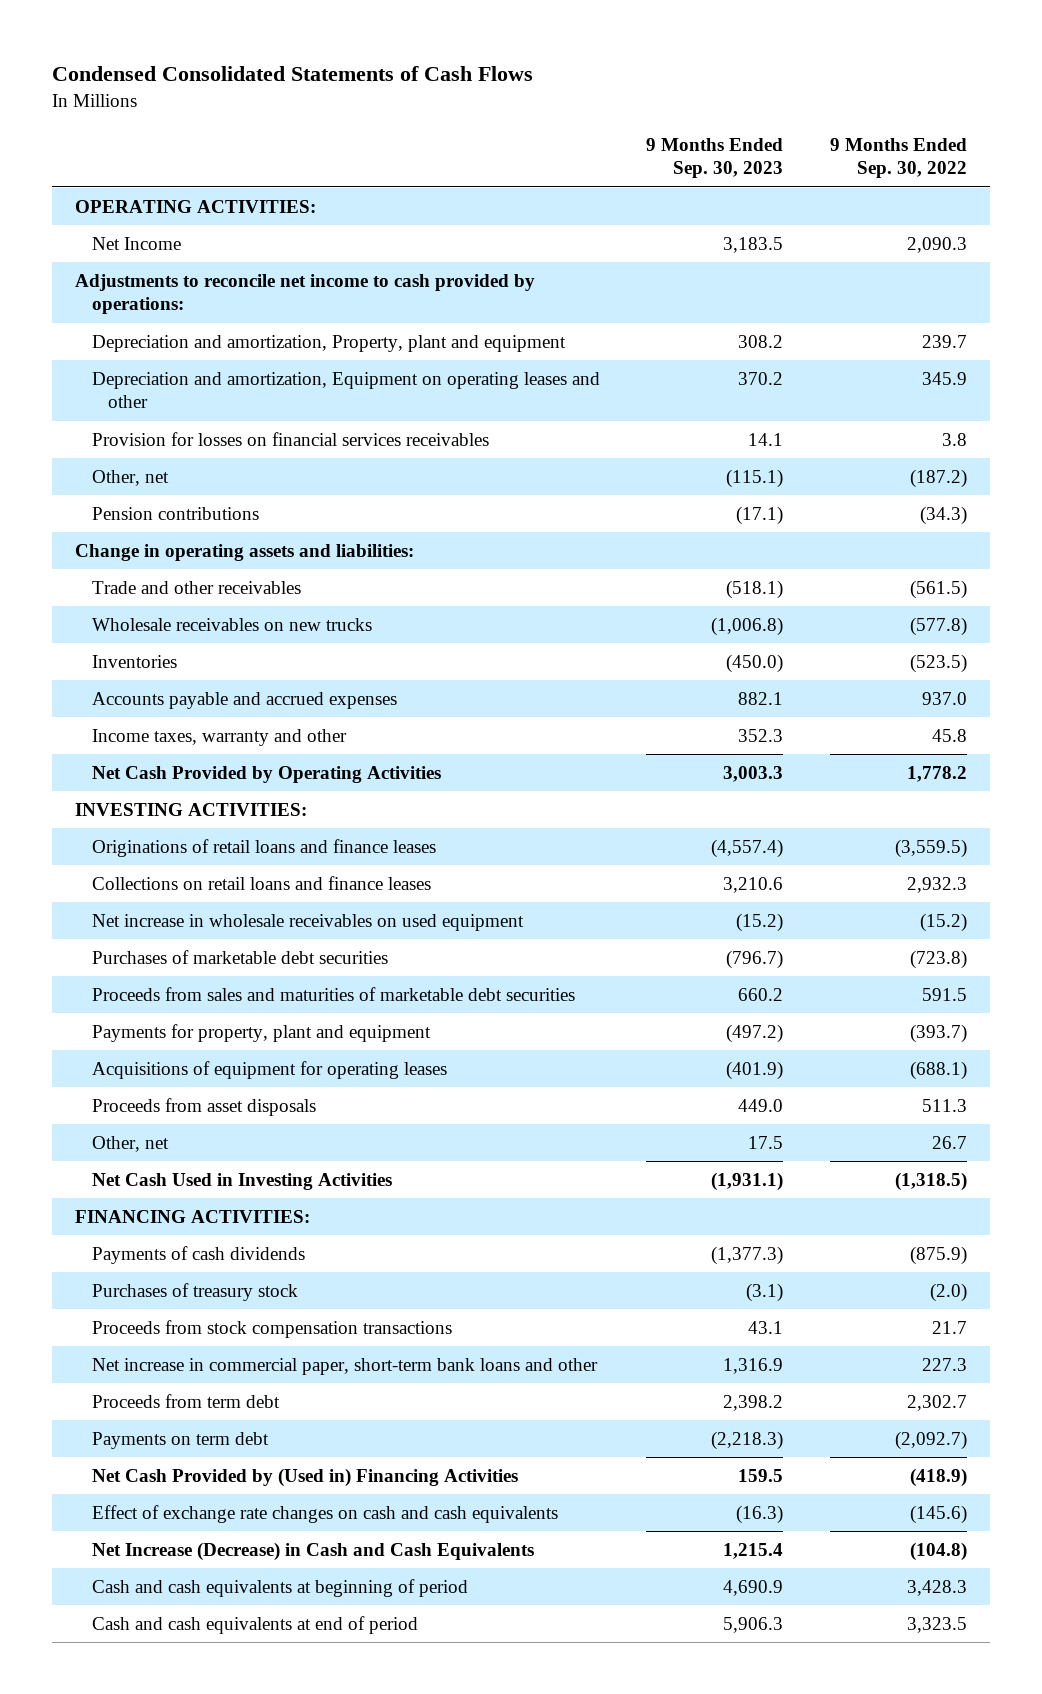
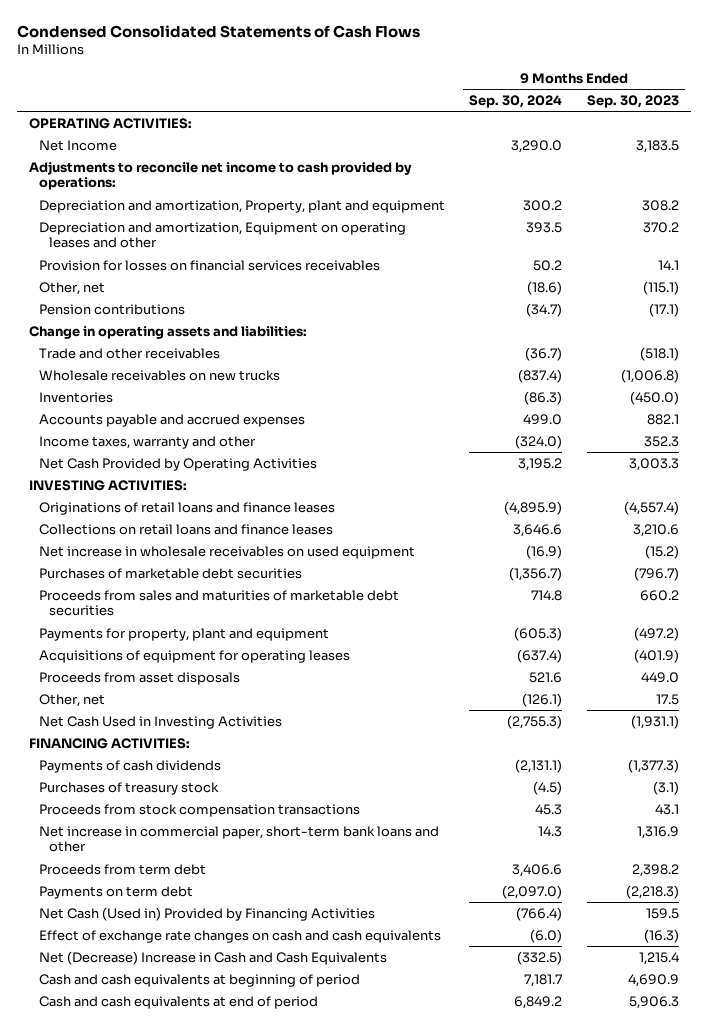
[829,137,967,179] 9 Months Ended Sep. 30, 2022 -> none
none -> [469,94,563,108] Sep. 30, 2024
[91,1467,518,1487] Net Cash Provided by (Used in) Financing Activities -> [39,906,376,921] Net Cash (Used in) Provided by Financing Activities
[91,1541,534,1561] Net Increase (Decrease) in Cash and Cash Equivalents -> [39,950,388,965] Net (Decrease) Increase in Cash and Cash Equivalents

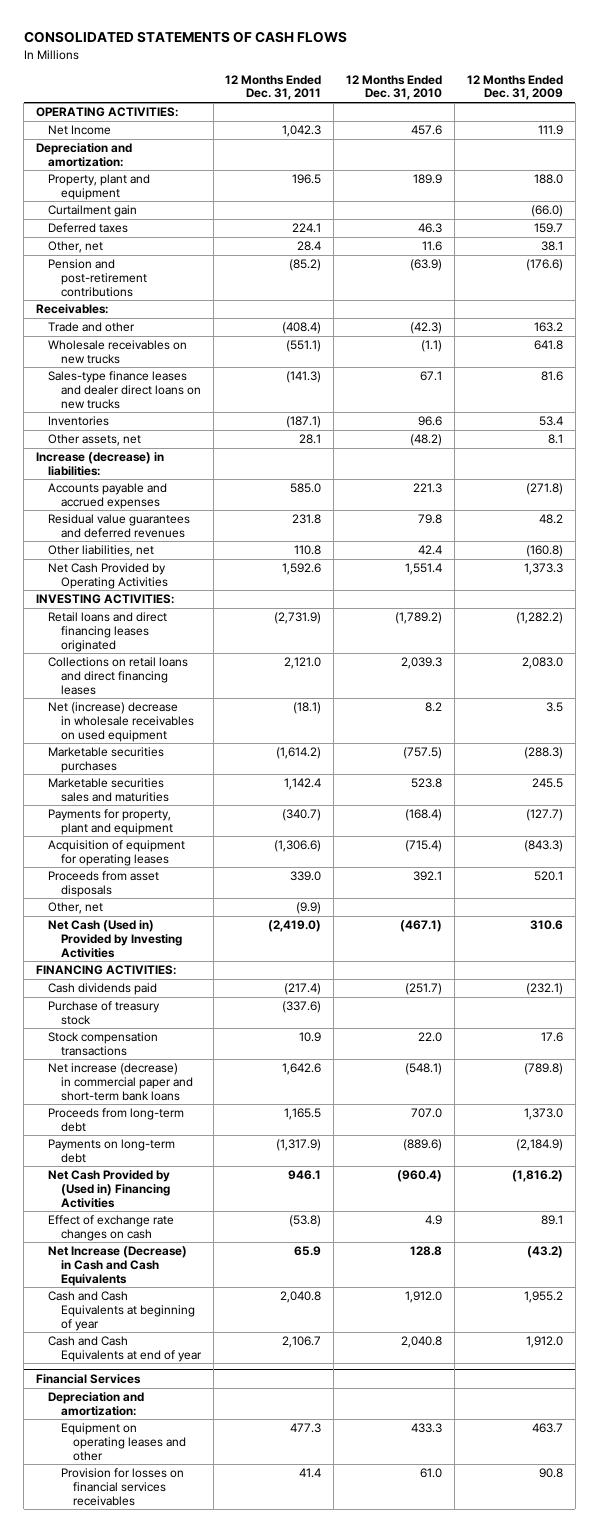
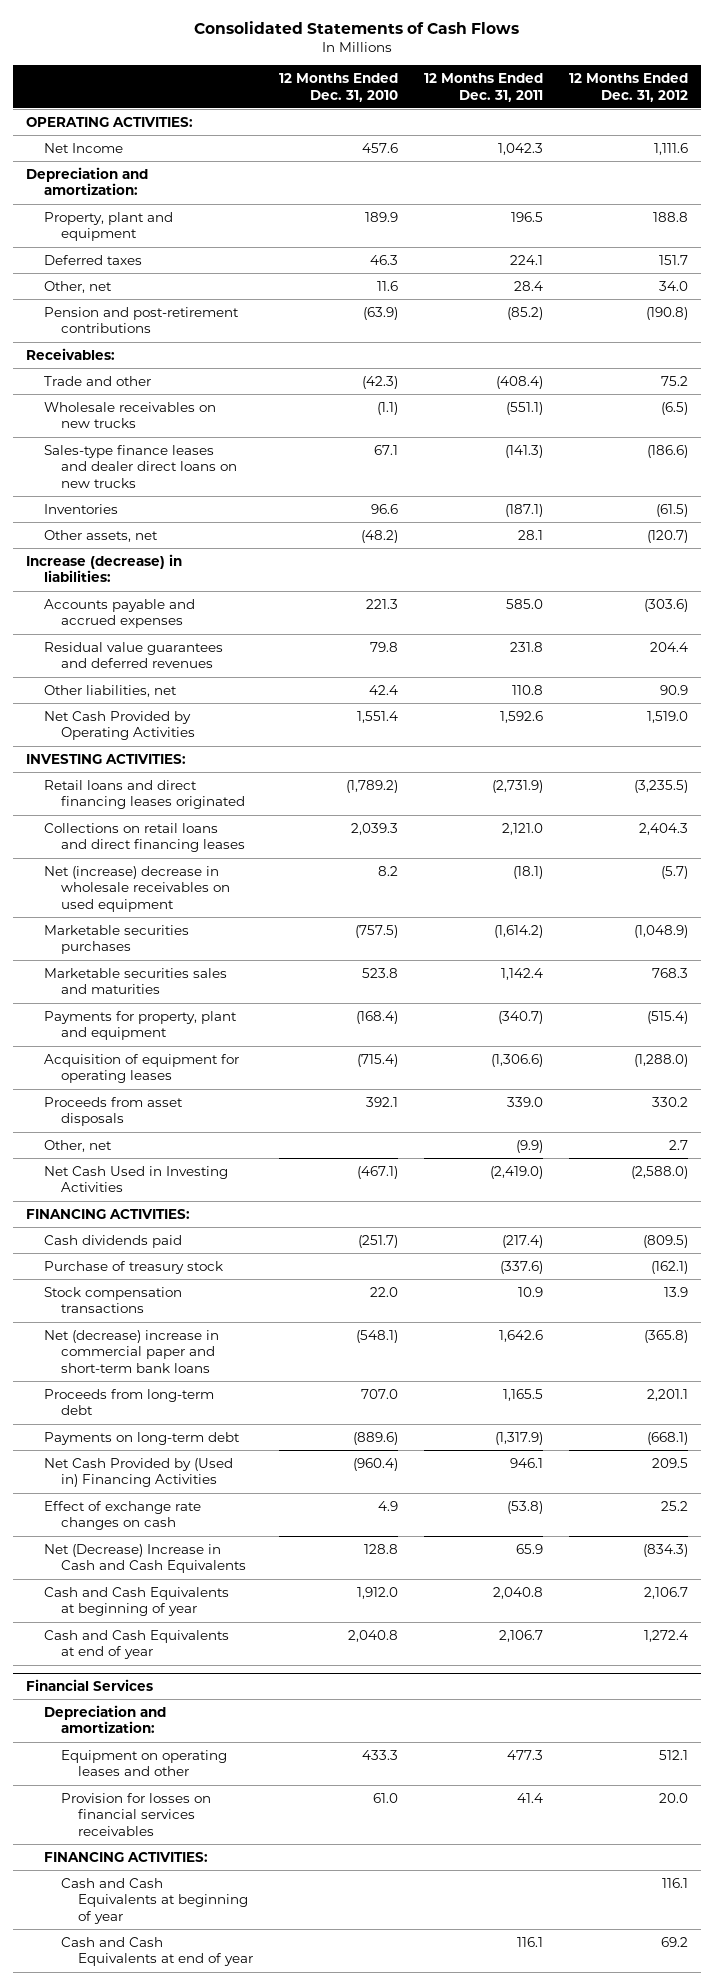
[23,31,347,44] CONSOLIDATED STATEMENTS OF CASH FLOWS -> [194,21,520,35] Consolidated Statements of Cash Flows
[466,74,563,101] 12 Months Ended Dec. 31, 2009 -> none
none -> [569,73,689,102] 12 Months Ended Dec. 31, 2012
[48,205,138,218] Curtailment gain -> none
[48,920,182,958] Net Cash (Used in) Provided by Investing Activities -> [43,1165,228,1193] Net Cash Used in Investing Activities
[48,1063,193,1101] Net increase (decrease) in commercial paper and short-term bank loans -> [43,1329,219,1373] Net (decrease) increase in commercial paper and short-term bank loans
[48,1246,188,1286] Net Increase (Decrease) in Cash and Cash Equivalents -> [43,1543,246,1574] Net (Decrease) Increase in Cash and Cash Equivalents
none -> [43,1851,208,1862] FINANCING ACTIVITIES:
none -> [60,1877,249,1924] Cash and Cash Equivalents at beginning of year
none -> [60,1936,254,1967] Cash and Cash Equivalents at end of year

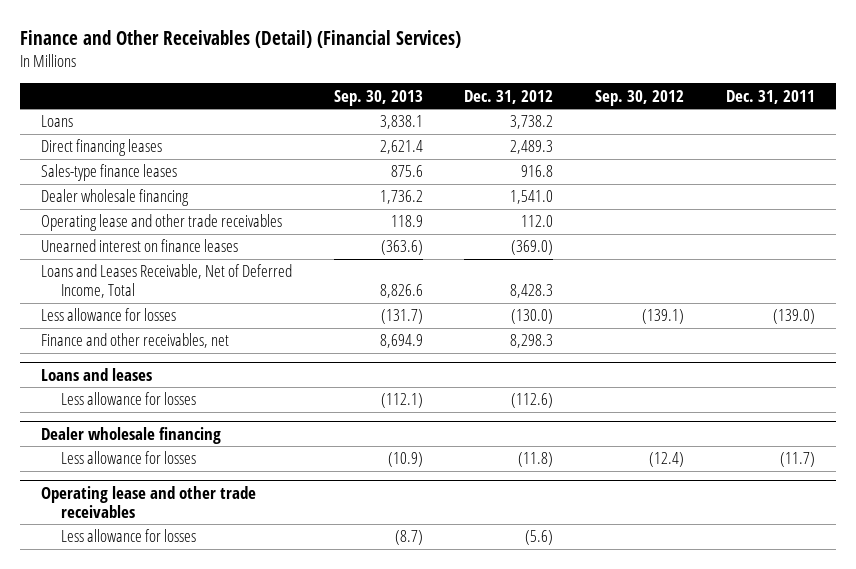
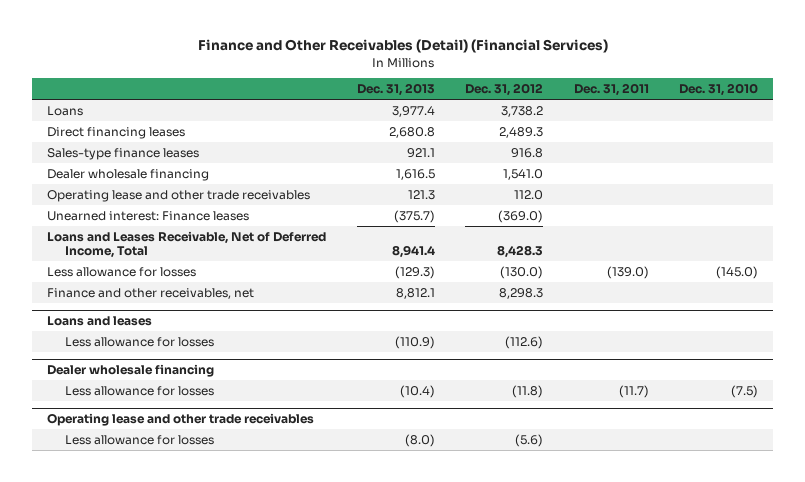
[333,89,423,106] Sep. 30, 2013 -> none
[595,89,685,106] Sep. 30, 2012 -> none
none -> [356,83,435,97] Dec. 31, 2013
none -> [679,83,759,97] Dec. 31, 2010
[40,239,238,253] Unearned interest on finance leases -> [47,210,250,221] Unearned interest: Finance leases

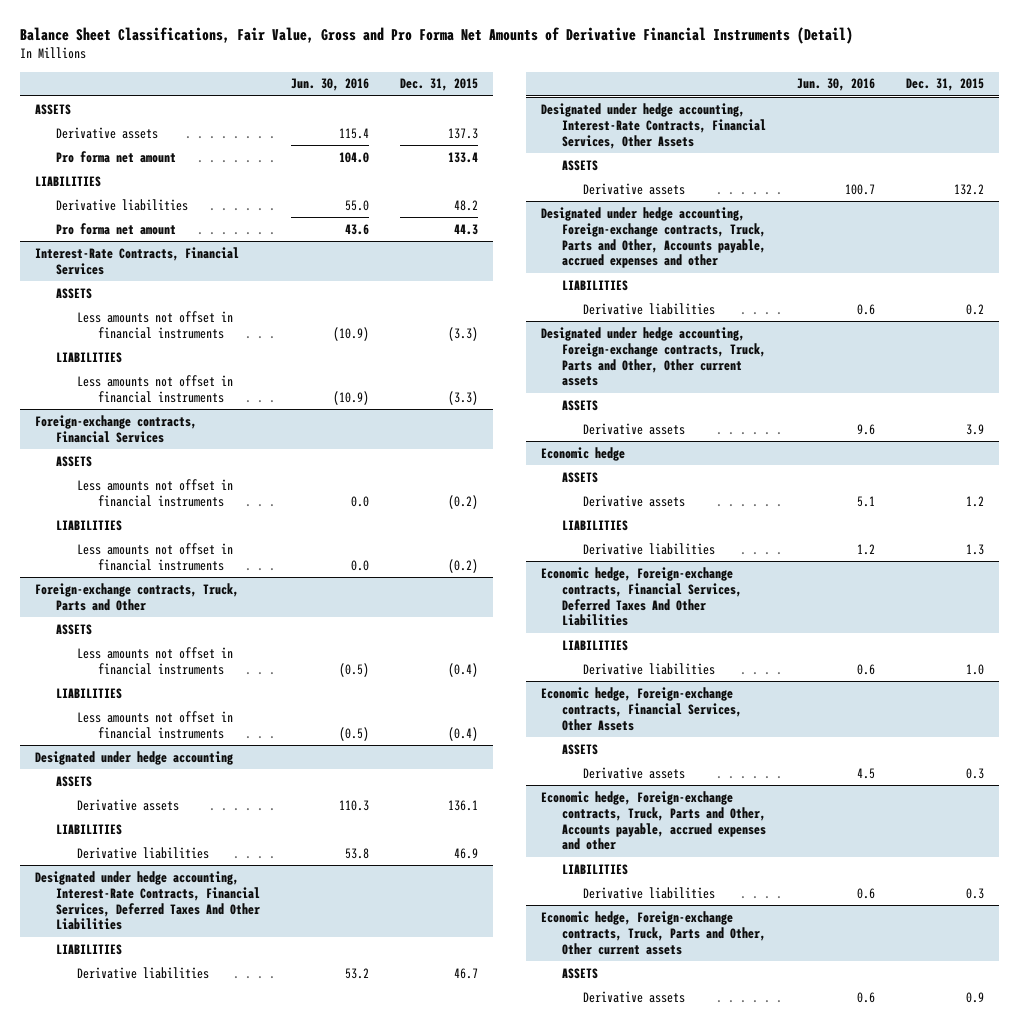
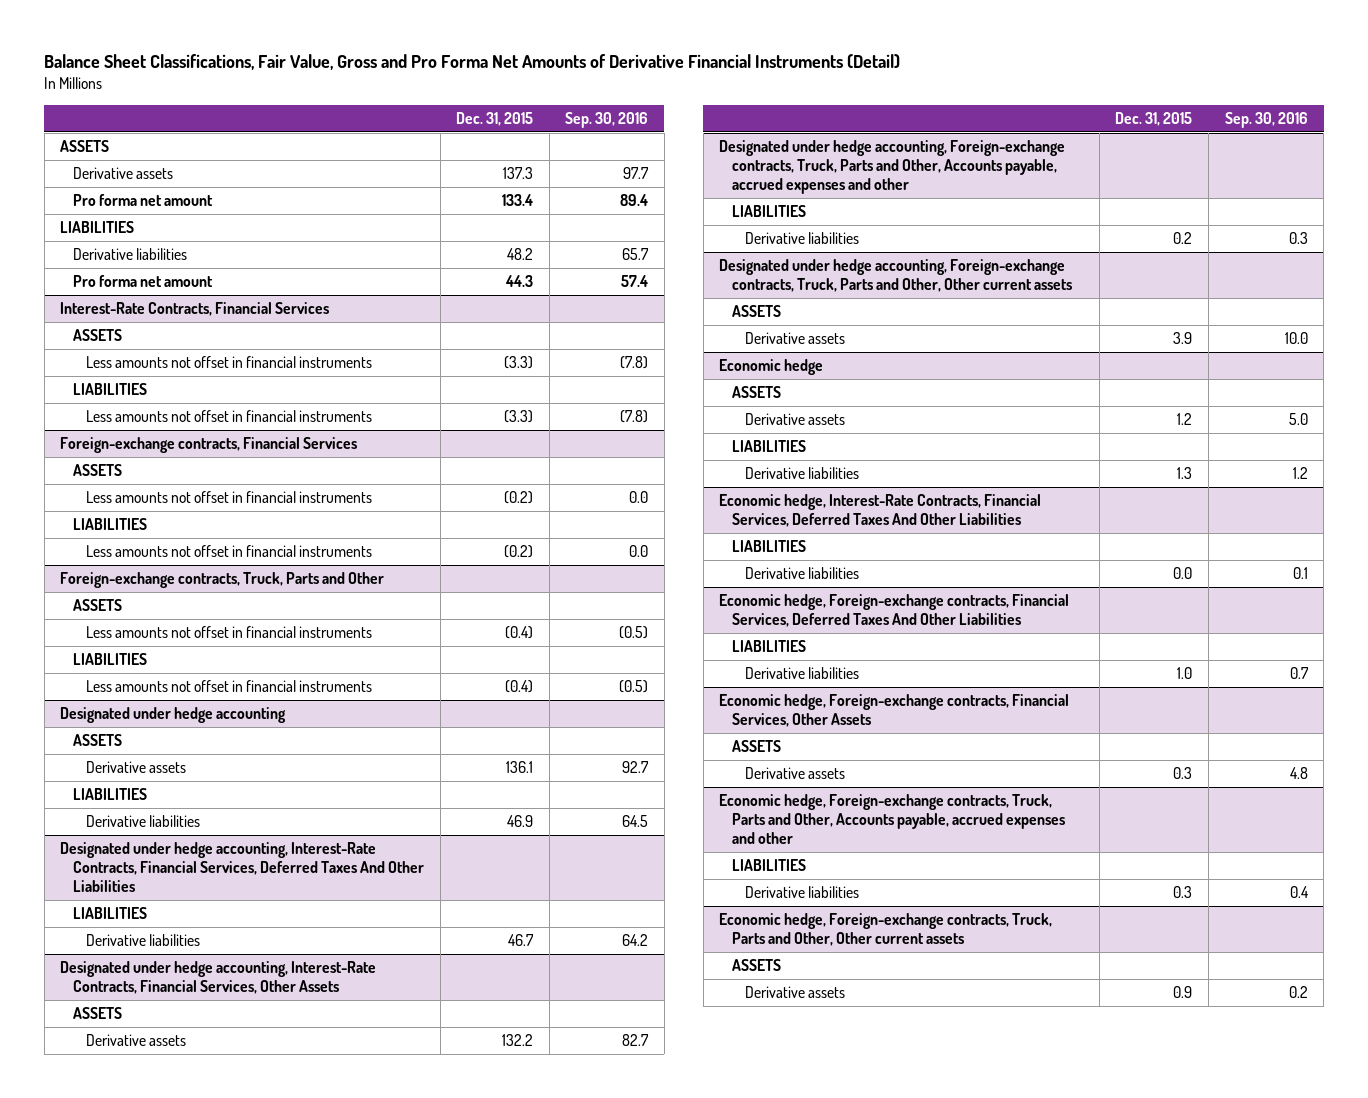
[290,78,369,92] Jun. 30, 2016 -> none
none -> [565,111,649,128] Sep. 30, 2016
none -> [719,494,1042,528] Economic hedge, Interest-Rate Contracts, Financial Services, Deferred Taxes And Other Liabilities
none -> [732,540,807,553] LIABILITIES
none -> [745,567,860,580] Derivative liabilities

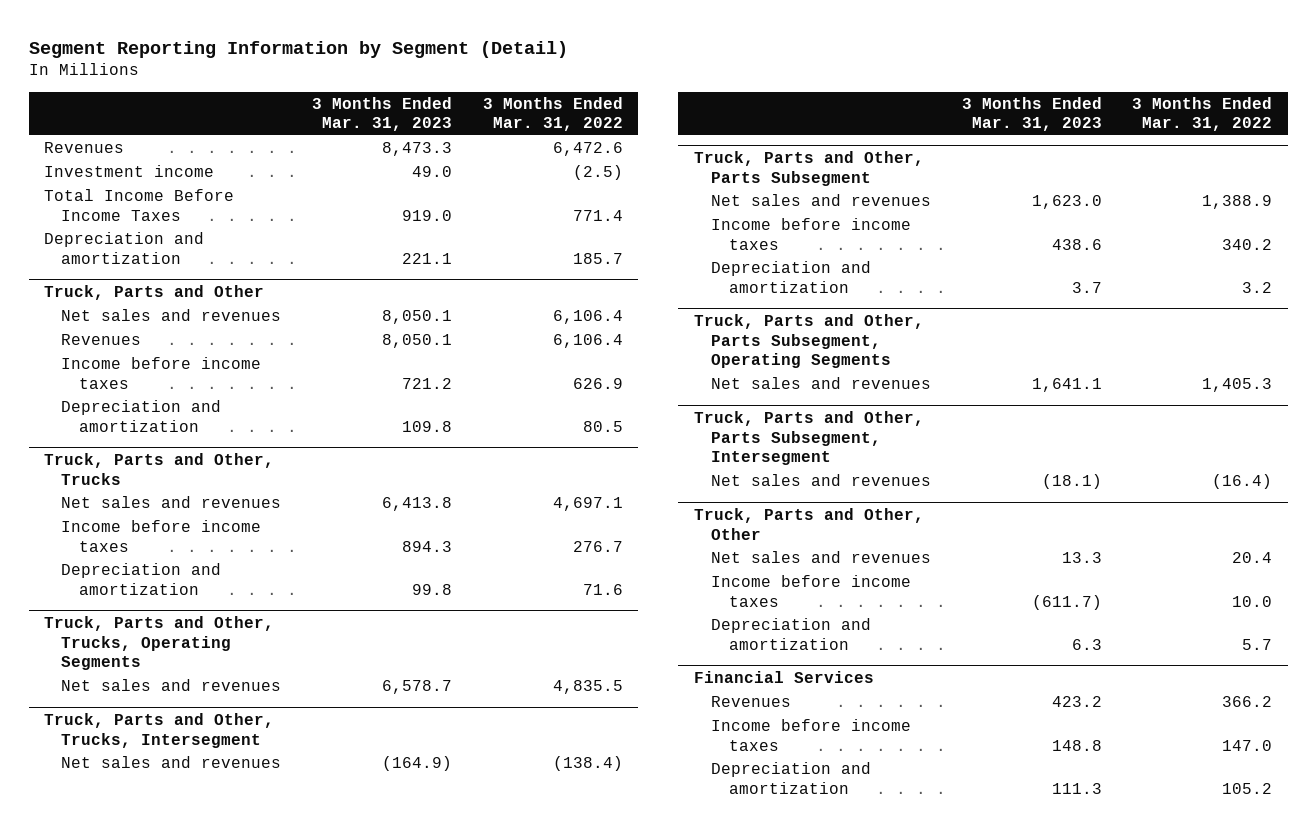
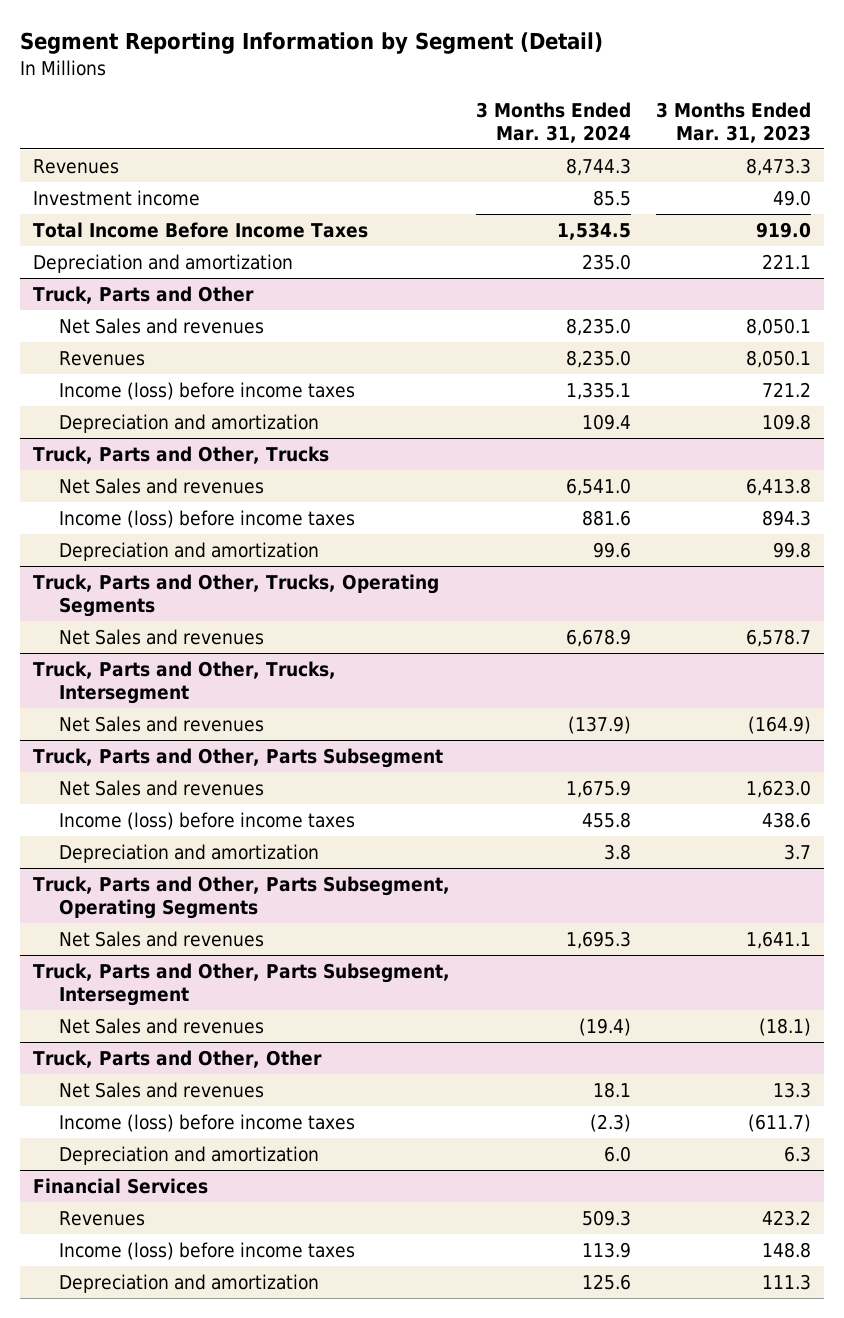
[482,96,623,132] 3 Months Ended Mar. 31, 2022 -> none
none -> [475,101,631,143] 3 Months Ended Mar. 31, 2024
[61,309,282,322] Net sales and revenues -> [59,318,265,335] Net Sales and revenues
[61,357,262,389] Income before income taxes -> [59,382,356,401] Income (loss) before income taxes
[61,496,282,509] Net sales and revenues -> [59,478,265,495] Net Sales and revenues
[61,520,262,552] Income before income taxes -> [59,510,356,529] Income (loss) before income taxes
[61,679,282,692] Net sales and revenues -> [59,629,265,646] Net Sales and revenues
[61,756,282,769] Net sales and revenues -> [59,716,265,733] Net Sales and revenues
[711,194,932,207] Net sales and revenues -> [59,780,265,797] Net Sales and revenues
[711,218,912,250] Income before income taxes -> [59,812,356,831] Income (loss) before income taxes
[711,377,932,390] Net sales and revenues -> [59,931,265,948] Net Sales and revenues
[711,474,932,487] Net sales and revenues -> [59,1018,265,1035] Net Sales and revenues
[711,551,932,564] Net sales and revenues -> [59,1082,265,1099] Net Sales and revenues
[711,575,912,607] Income before income taxes -> [59,1114,356,1133] Income (loss) before income taxes
[711,719,912,751] Income before income taxes -> [59,1242,356,1261] Income (loss) before income taxes

